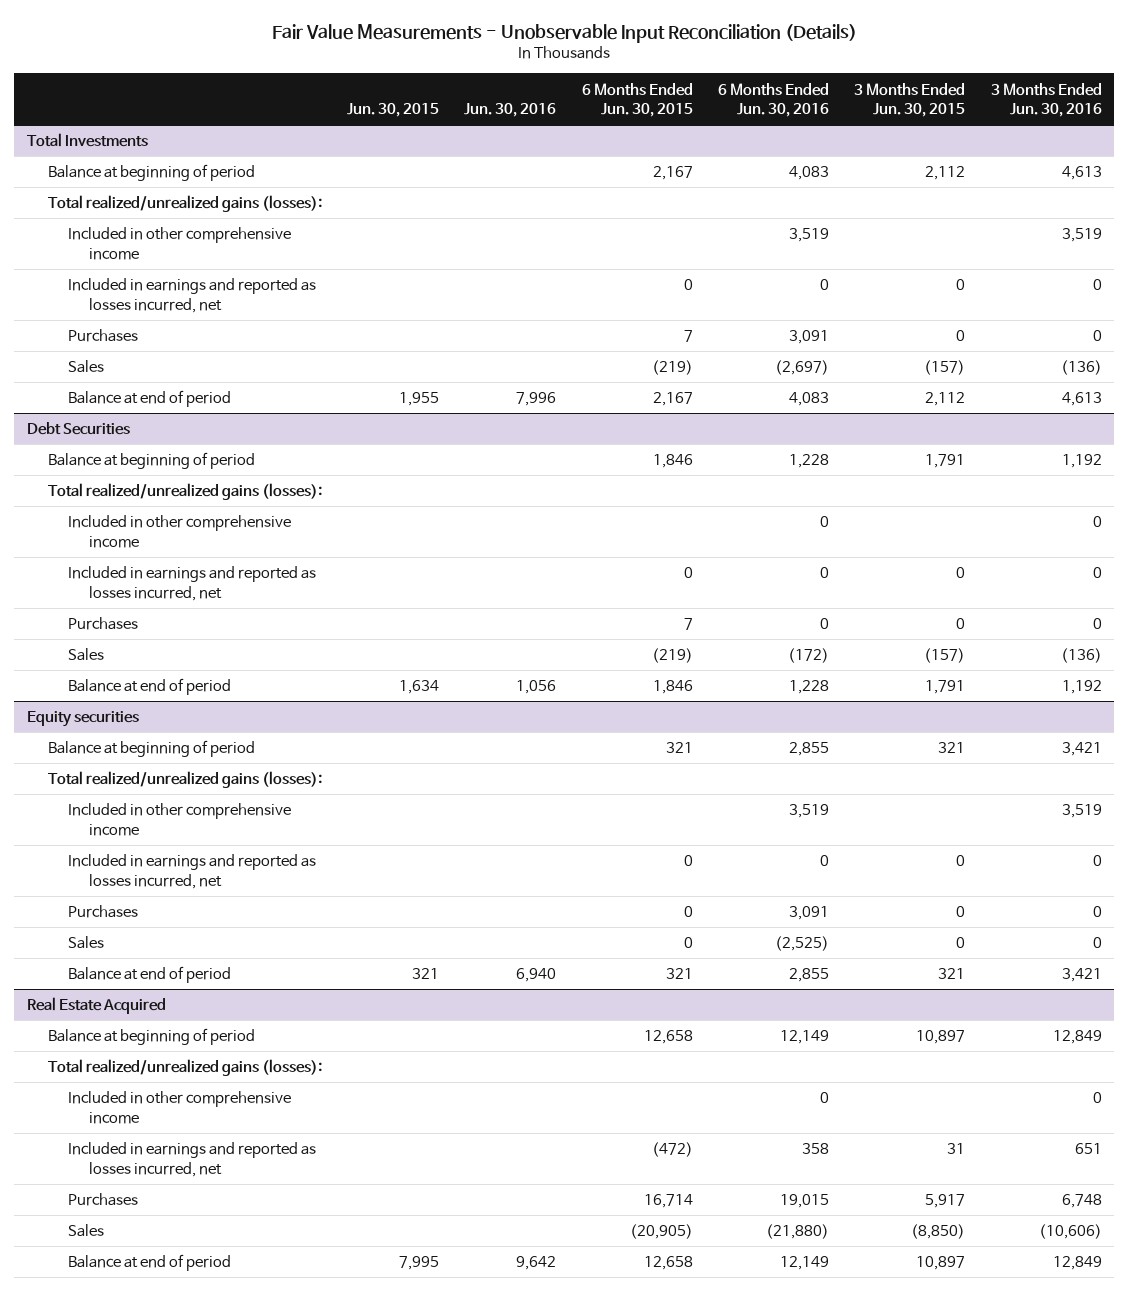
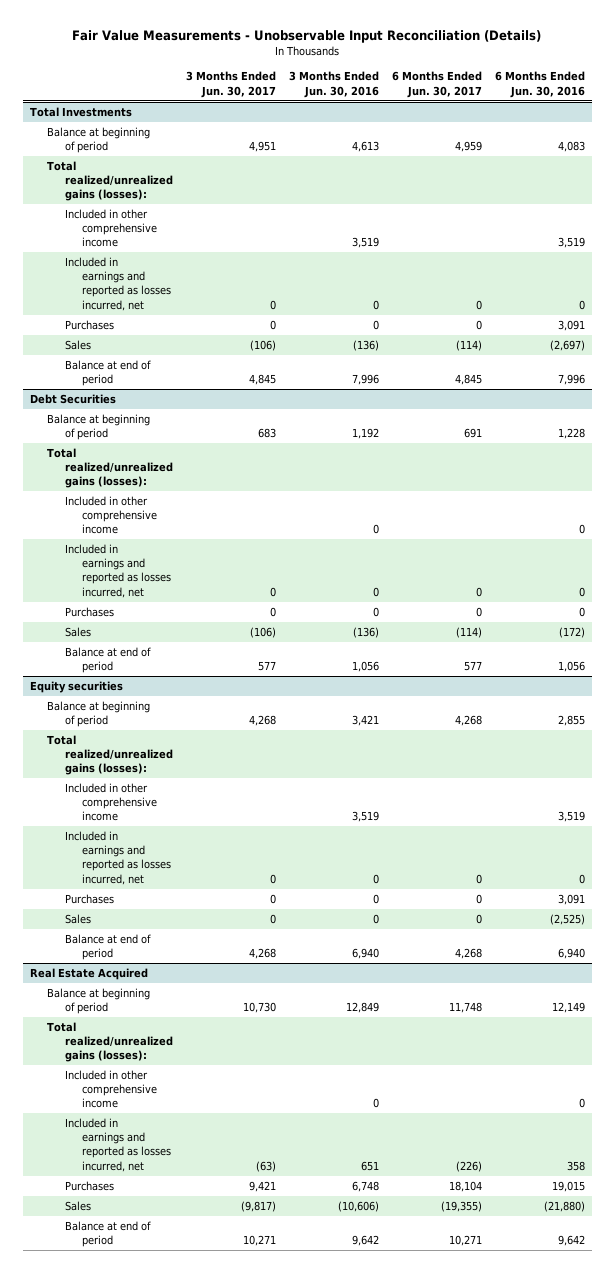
[346,102,439,117] Jun. 30, 2015 -> none
[464,102,557,117] Jun. 30, 2016 -> none
[581,82,693,117] 6 Months Ended Jun. 30, 2015 -> none
[854,82,966,117] 3 Months Ended Jun. 30, 2015 -> none
none -> [185,71,276,98] 3 Months Ended Jun. 30, 2017
none -> [392,71,483,98] 6 Months Ended Jun. 30, 2017
[788,392,829,407] 4,083 -> [558,374,586,386] 7,996
[1061,392,1102,407] 4,613 -> [351,374,379,386] 7,996
[788,680,829,695] 1,228 -> [558,661,586,673] 1,056
[1061,680,1102,695] 1,192 -> [351,661,379,673] 1,056
[788,968,829,983] 2,855 -> [558,948,586,960] 6,940
[1061,968,1102,983] 3,421 -> [351,948,379,960] 6,940
[779,1256,829,1271] 12,149 -> [558,1235,586,1247] 9,642
[1052,1256,1102,1271] 12,849 -> [351,1235,379,1247] 9,642

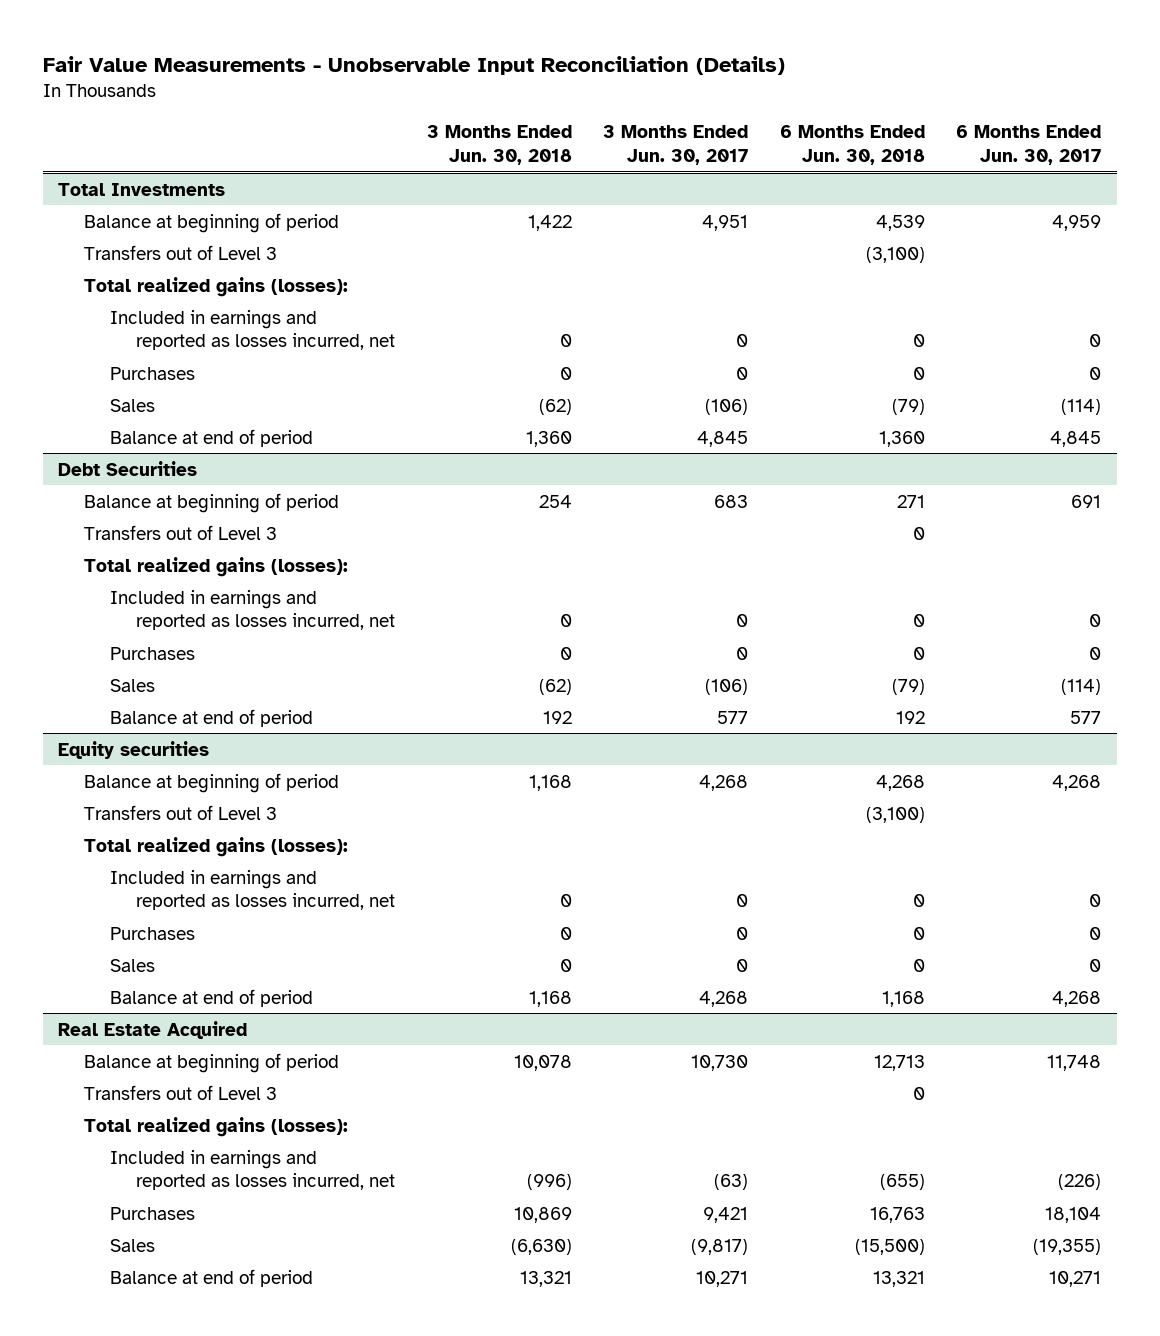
[288,71,379,98] 3 Months Ended Jun. 30, 2016 -> none
[495,71,586,98] 6 Months Ended Jun. 30, 2016 -> none
none -> [426,125,572,166] 3 Months Ended Jun. 30, 2018
none -> [779,125,925,166] 6 Months Ended Jun. 30, 2018
[64,209,158,248] Included in other comprehensive income -> none
none -> [84,244,278,260] Transfers out of Level 3
[47,161,173,202] Total realized/unrealized gains (losses): -> [84,276,349,297] Total realized gains (losses):
[64,496,158,535] Included in other comprehensive income -> none
none -> [84,524,278,540] Transfers out of Level 3
[47,448,173,489] Total realized/unrealized gains (losses): -> [84,556,349,577] Total realized gains (losses):
[64,783,158,822] Included in other comprehensive income -> none
none -> [84,804,278,820] Transfers out of Level 3
[47,735,173,776] Total realized/unrealized gains (losses): -> [84,836,349,857] Total realized gains (losses):
[64,1070,158,1109] Included in other comprehensive income -> none
none -> [84,1084,278,1100] Transfers out of Level 3
[47,1022,173,1063] Total realized/unrealized gains (losses): -> [84,1116,349,1137] Total realized gains (losses):

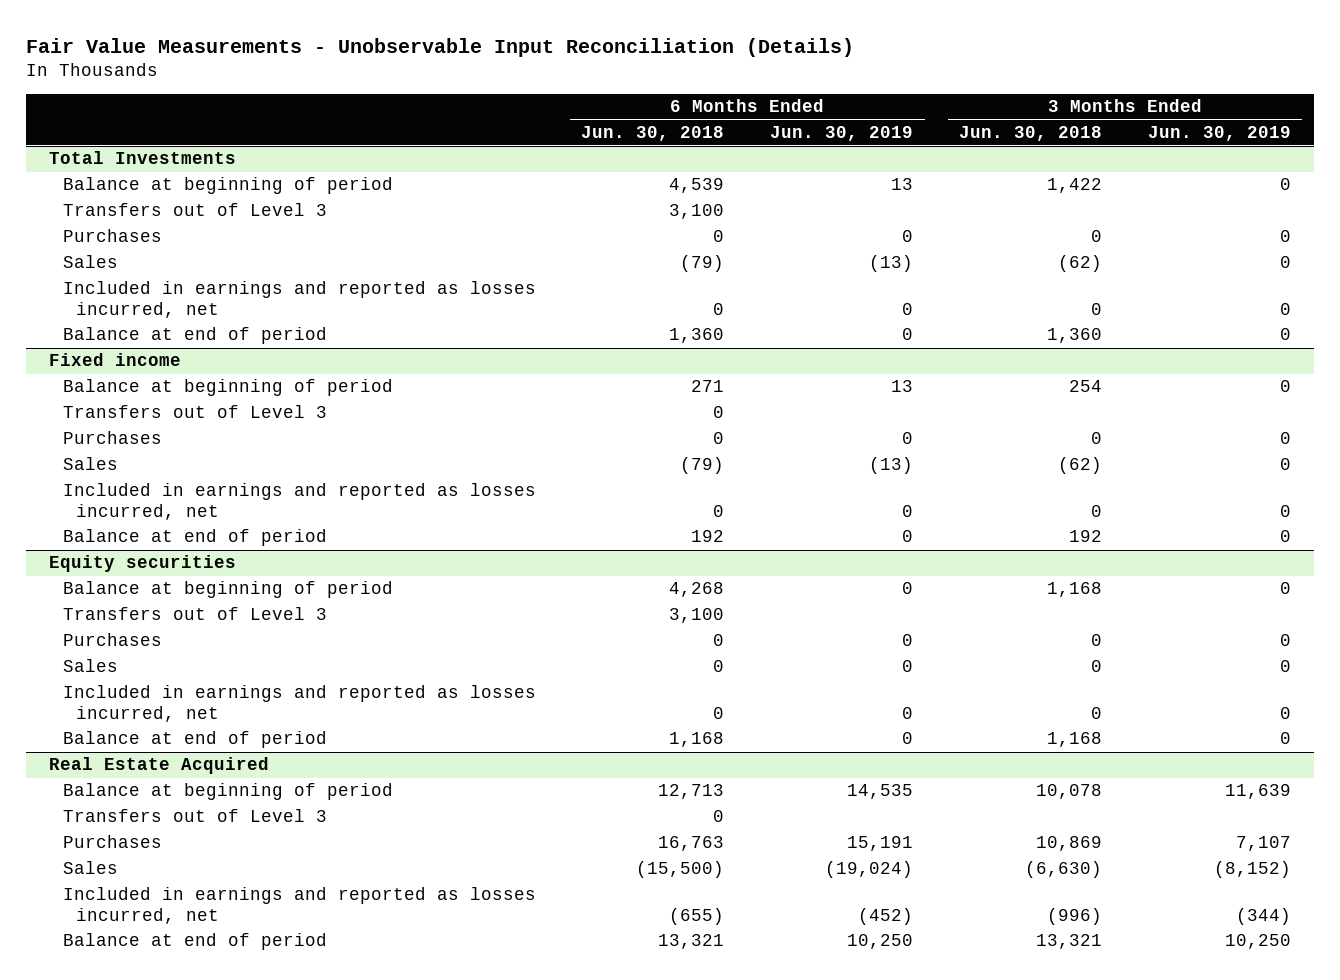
[603,125,749,166] 3 Months Ended Jun. 30, 2017 -> none
[956,125,1102,166] 6 Months Ended Jun. 30, 2017 -> none
none -> [770,125,914,141] Jun. 30, 2019
none -> [1147,125,1291,141] Jun. 30, 2019
[84,276,349,297] Total realized gains (losses): -> none
[865,246,925,263] (3,100) -> [669,204,725,220] 3,100
[110,309,396,351] Included in earnings and reported as losses incurred, net -> [62,281,536,318] Included in earnings and reported as losses incurred, net
[58,460,198,476] Debt Securities -> [48,353,181,367] Fixed income
[84,556,349,577] Total realized gains (losses): -> none
[110,589,396,631] Included in earnings and reported as losses incurred, net -> none
none -> [62,483,536,520] Included in earnings and reported as losses incurred, net
[84,836,349,857] Total realized gains (losses): -> none
[865,806,925,823] (3,100) -> [669,608,725,624] 3,100
[110,869,396,911] Included in earnings and reported as losses incurred, net -> [62,685,536,722] Included in earnings and reported as losses incurred, net
[84,1116,349,1137] Total realized gains (losses): -> none
[110,1149,396,1191] Included in earnings and reported as losses incurred, net -> [62,887,536,924] Included in earnings and reported as losses incurred, net

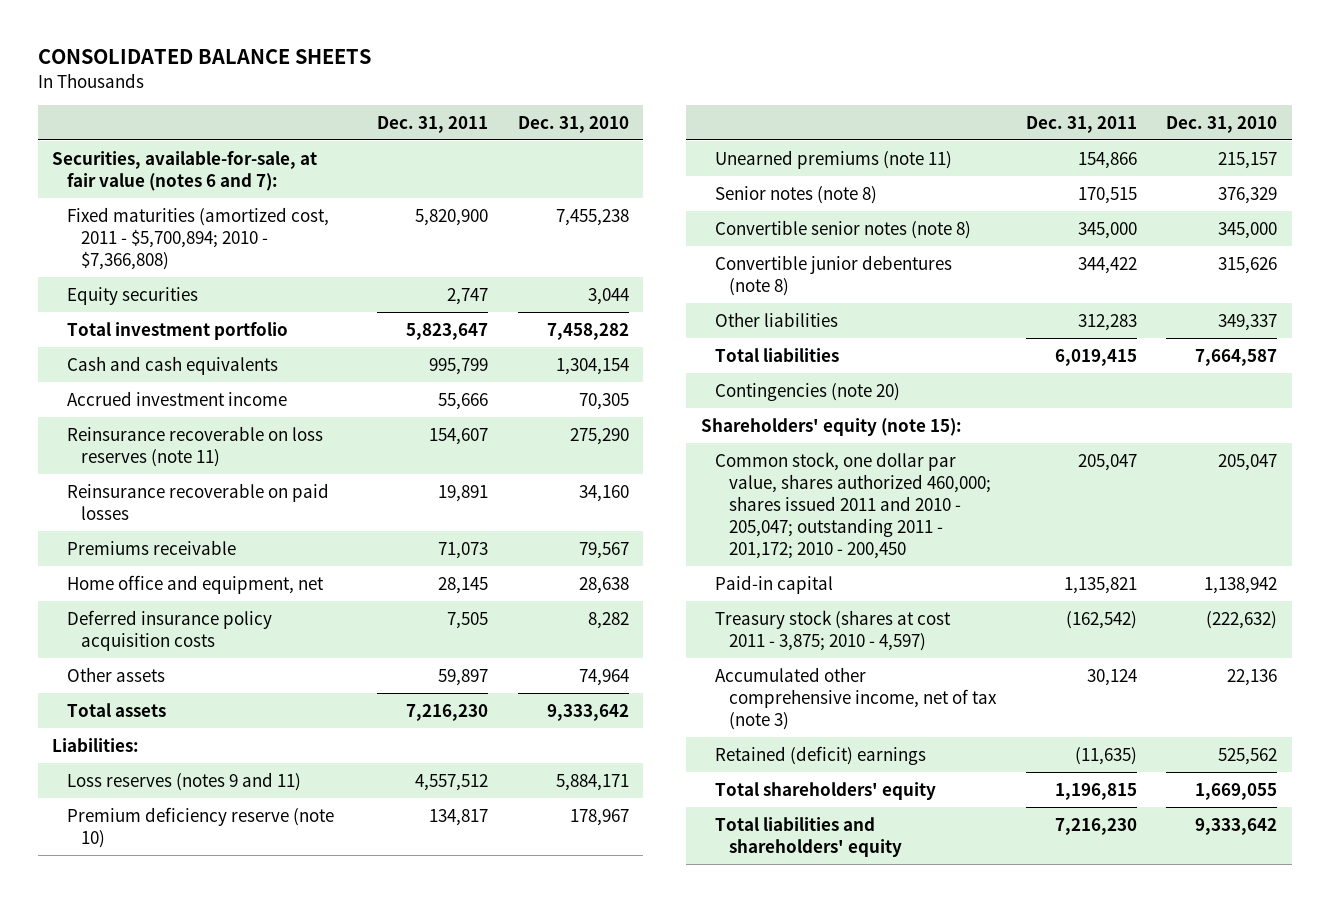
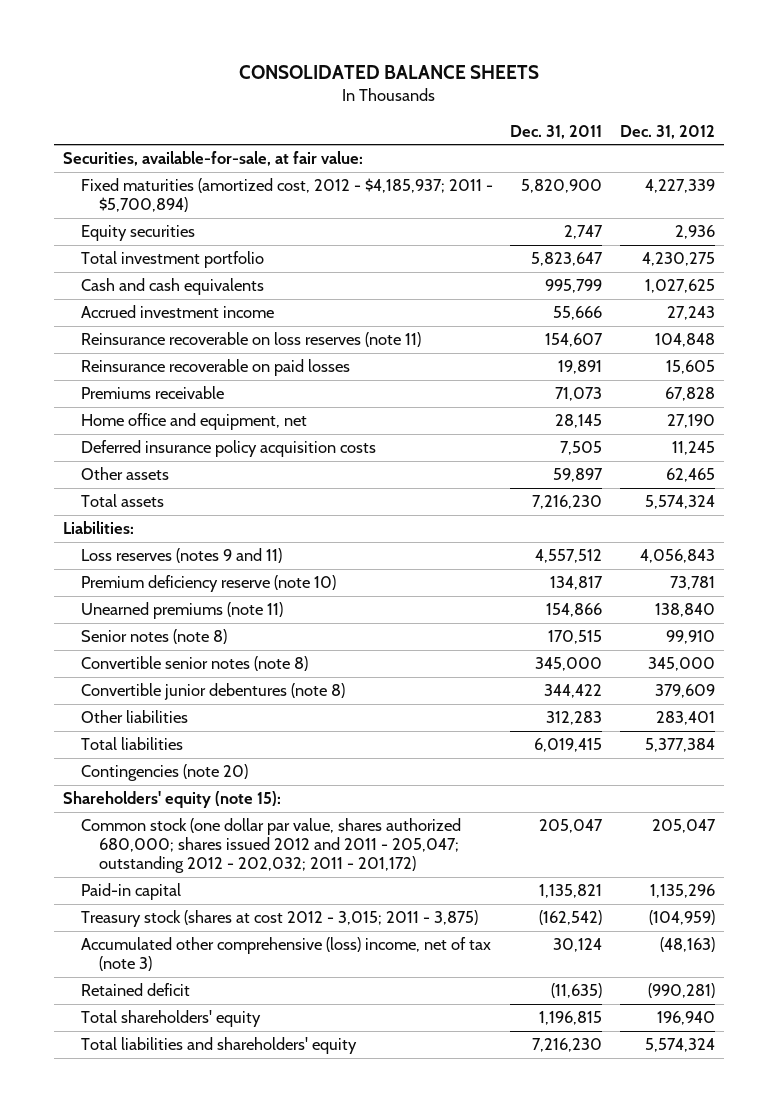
[517,115,629,133] Dec. 31, 2010 -> none
none -> [620,124,716,139] Dec. 31, 2012
[52,150,318,191] Securities, available-for-sale, at fair value (notes 6 and 7): -> [62,151,363,167] Securities, available-for-sale, at fair value:
[66,206,329,271] Fixed maturities (amortized cost, 2011 - $5,700,894; 2010 - $7,366,808) -> [80,178,493,213] Fixed maturities (amortized cost, 2012 - $4,185,937; 2011 - $5,700,894)
[715,451,992,560] Common stock, one dollar par value, shares authorized 460,000; shares issued 2011 and 2010 - 205,047; outstanding 2011 - 201,172; 2010 - 200,450 -> [80,818,461,874] Common stock (one dollar par value, shares authorized 680,000; shares issued 2012 and 2011 - 205,047; outstanding 2012 - 202,032; 2011 - 201,172)
[715,609,952,651] Treasury stock (shares at cost 2011 - 3,875; 2010 - 4,597) -> [80,910,478,928] Treasury stock (shares at cost 2012 - 3,015; 2011 - 3,875)
[715,666,998,731] Accumulated other comprehensive income, net of tax (note 3) -> [80,937,491,972] Accumulated other comprehensive (loss) income, net of tax (note 3)
[715,745,927,765] Retained (deficit) earnings -> [80,983,190,997] Retained deficit

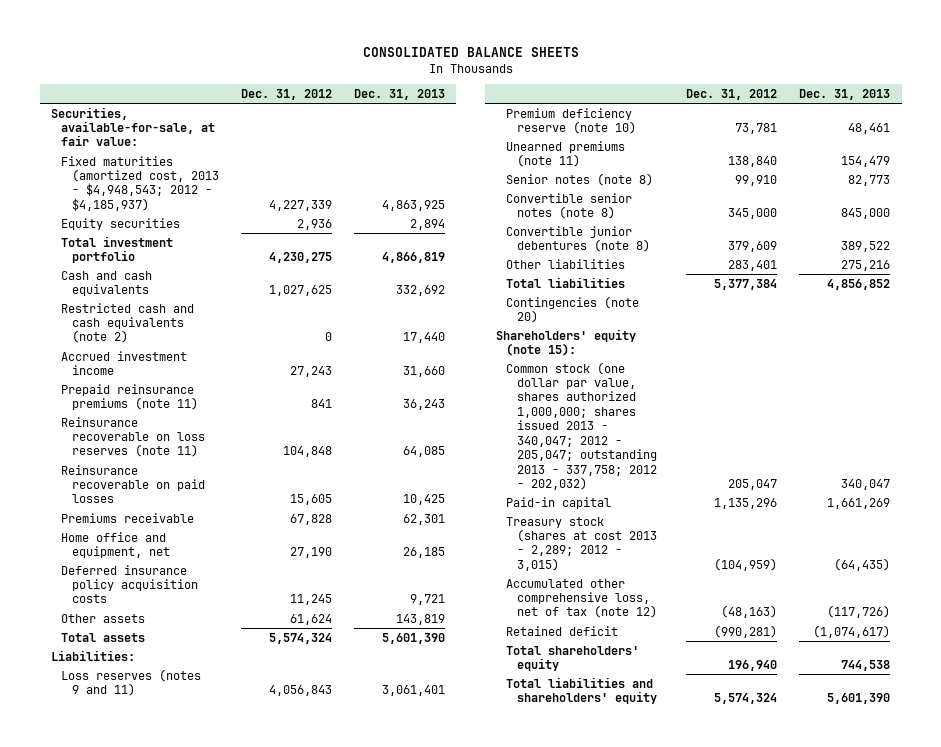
[510,124,603,139] Dec. 31, 2011 -> none
none -> [354,88,446,100] Dec. 31, 2013
[80,178,493,213] Fixed maturities (amortized cost, 2012 - $4,185,937; 2011 - $5,700,894) -> [61,155,219,211] Fixed maturities (amortized cost, 2013 - $4,948,543; 2012 - $4,185,937)
none -> [61,302,195,344] Restricted cash and cash equivalents (note 2)
none -> [61,383,198,411] Prepaid reinsurance premiums (note 11)
[666,468,716,483] 62,465 -> [289,613,332,625] 61,624
[80,818,461,874] Common stock (one dollar par value, shares authorized 680,000; shares issued 2012 and 2011 - 205,047; outstanding 2012 - 202,032; 2011 - 201,172) -> [506,361,657,491] Common stock (one dollar par value, shares authorized 1,000,000; shares issued 2013 - 340,047; 2012 - 205,047; outstanding 2013 - 337,758; 2012 - 202,032)
[80,910,478,928] Treasury stock (shares at cost 2012 - 3,015; 2011 - 3,875) -> [506,516,657,571] Treasury stock (shares at cost 2013 - 2,289; 2012 - 3,015)
[80,937,491,972] Accumulated other comprehensive (loss) income, net of tax (note 3) -> [506,578,657,619] Accumulated other comprehensive loss, net of tax (note 12)

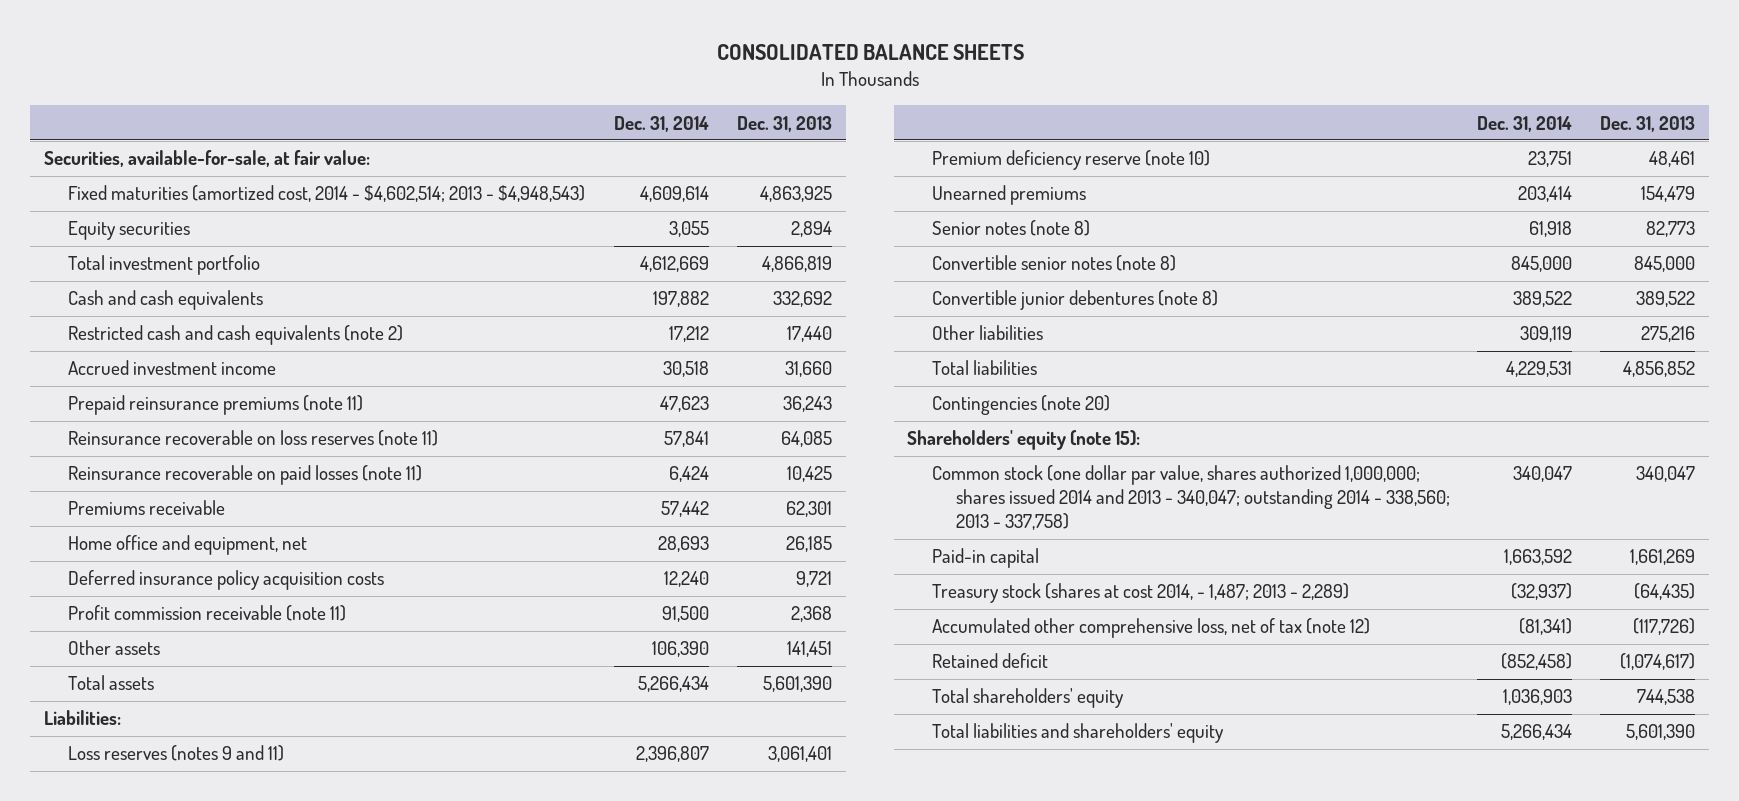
[240,88,332,100] Dec. 31, 2012 -> none
none -> [614,115,710,132] Dec. 31, 2014
[61,155,219,211] Fixed maturities (amortized cost, 2013 - $4,948,543; 2012 - $4,185,937) -> [68,185,586,203] Fixed maturities (amortized cost, 2014 - $4,602,514; 2013 - $4,948,543)
[61,464,205,504] Reinsurance recoverable on paid losses -> [68,465,423,486] Reinsurance recoverable on paid losses (note 11)
none -> [68,605,347,622] Profit commission receivable (note 11)
[396,613,446,625] 143,819 -> [786,641,832,658] 141,451
[506,140,626,168] Unearned premiums (note 11) -> [931,185,1086,206] Unearned premiums
[506,361,657,491] Common stock (one dollar par value, shares authorized 1,000,000; shares issued 2013 - 340,047; 2012 - 205,047; outstanding 2013 - 337,758; 2012 - 202,032) -> [931,465,1450,531] Common stock (one dollar par value, shares authorized 1,000,000; shares issued 2014 and 2013 - 340,047; outstanding 2014 - 338,560; 2013 - 337,758)
[506,516,657,571] Treasury stock (shares at cost 2013 - 2,289; 2012 - 3,015) -> [931,583,1349,604] Treasury stock (shares at cost 2014, - 1,487; 2013 - 2,289)

